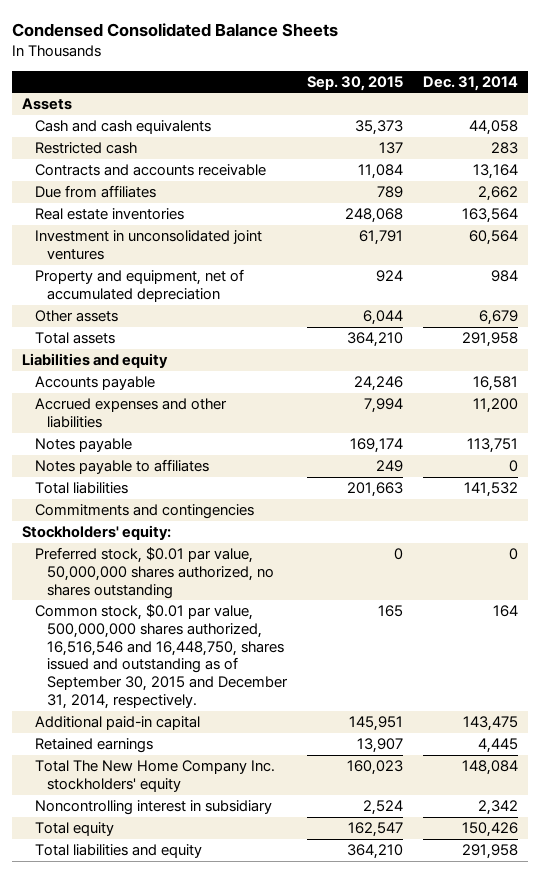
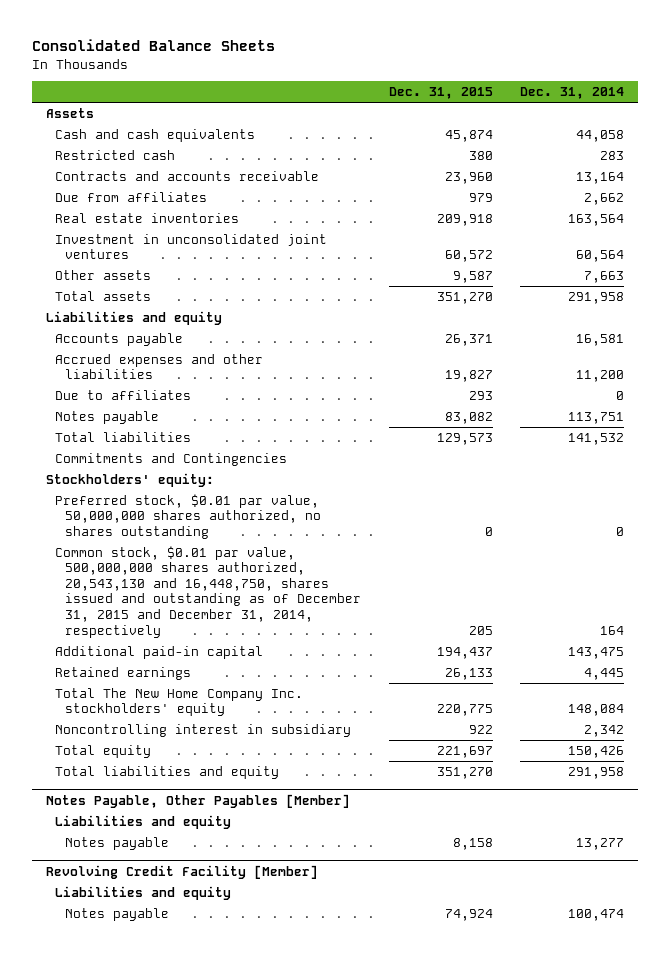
[12,22,339,37] Condensed Consolidated Balance Sheets -> [31,39,275,52] Consolidated Balance Sheets
[306,75,403,91] Sep. 30, 2015 -> none
none -> [388,87,493,100] Dec. 31, 2015
[34,269,244,302] Property and equipment, net of accumulated depreciation -> none
[478,310,518,326] 6,679 -> [584,270,625,283] 7,663
none -> [55,389,192,400] Due to affiliates
[34,459,209,475] Notes payable to affiliates -> none
[34,504,254,520] Commitments and contingencies -> [55,452,288,466] Commitments and Contingencies
[34,604,289,709] Common stock, $0.01 par value, 500,000,000 shares authorized, 16,516,546 and 16,448,750, shares issued and outstanding as of September 30, 2015 and December 31, 2014, respectively. -> [55,545,362,638] Common stock, $0.01 par value, 500,000,000 shares authorized, 20,543,130 and 16,448,750, shares issued and outstanding as of December 31, 2015 and December 31, 2014, respectively
none -> [45,793,350,808] Notes Payable, Other Payables [Member]
none -> [55,814,232,829] Liabilities and equity
none -> [65,836,170,850] Notes payable
none -> [45,864,318,879] Revolving Credit Facility [Member]
none -> [55,885,232,900] Liabilities and equity
none -> [65,907,170,921] Notes payable

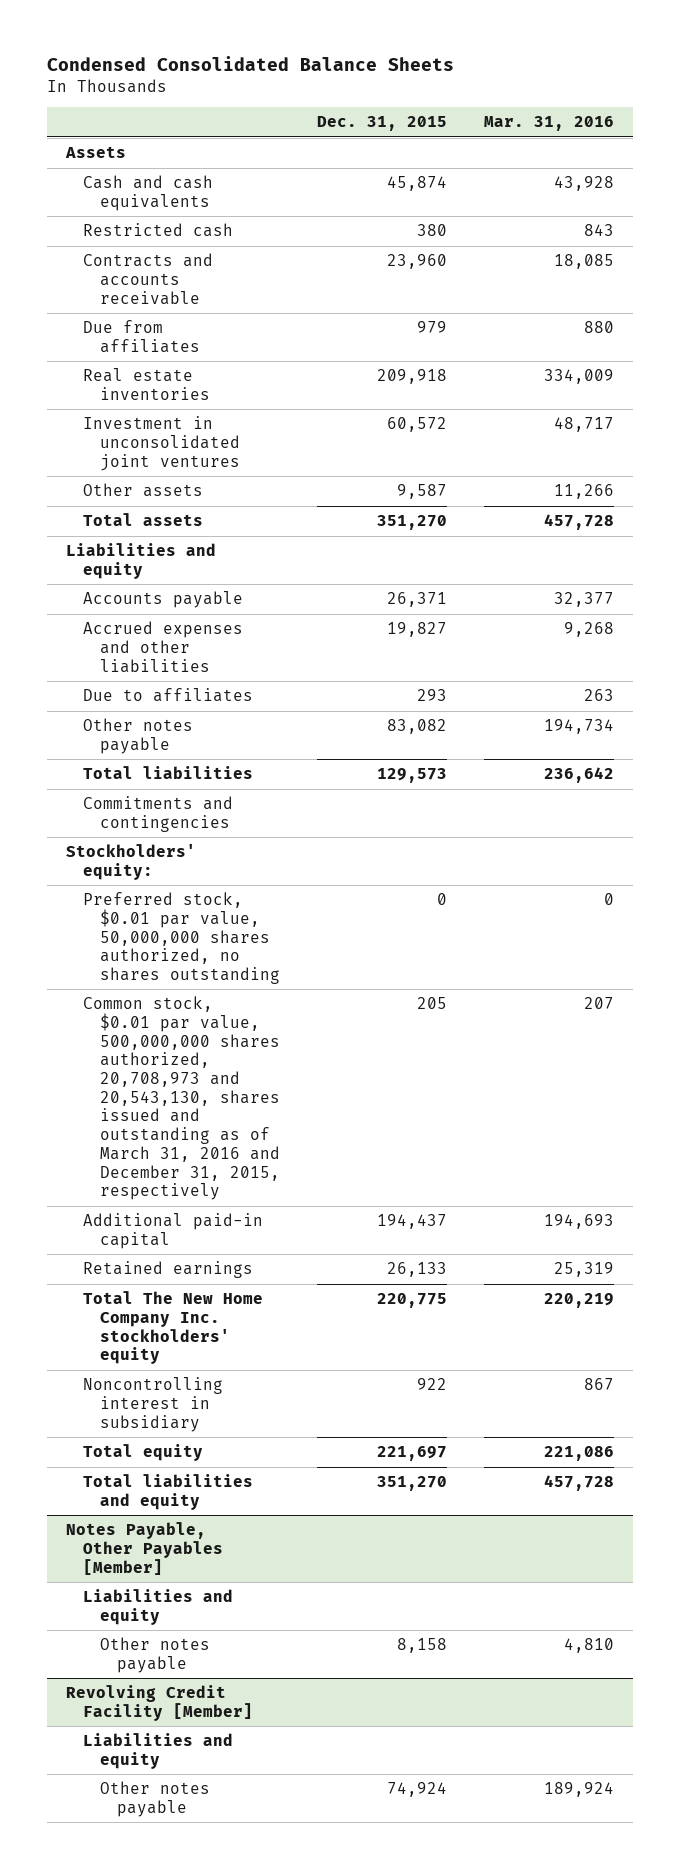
[31,39,275,52] Consolidated Balance Sheets -> [47,56,455,72] Condensed Consolidated Balance Sheets
[520,87,625,100] Dec. 31, 2014 -> none
none -> [484,116,615,132] Mar. 31, 2016
[55,410,160,424] Notes payable -> [82,718,193,754] Other notes payable
[55,452,288,466] Commitments and Contingencies -> [82,796,233,832] Commitments and contingencies
[55,545,362,638] Common stock, $0.01 par value, 500,000,000 shares authorized, 20,543,130 and 16,448,750, shares issued and outstanding as of December 31, 2015 and December 31, 2014, respectively -> [82,996,281,1201] Common stock, $0.01 par value, 500,000,000 shares authorized, 20,708,973 and 20,543,130, shares issued and outstanding as of March 31, 2016 and December 31, 2015, respectively
[65,836,170,850] Notes payable -> [100,1637,211,1673] Other notes payable
[65,907,170,921] Notes payable -> [100,1781,211,1817] Other notes payable

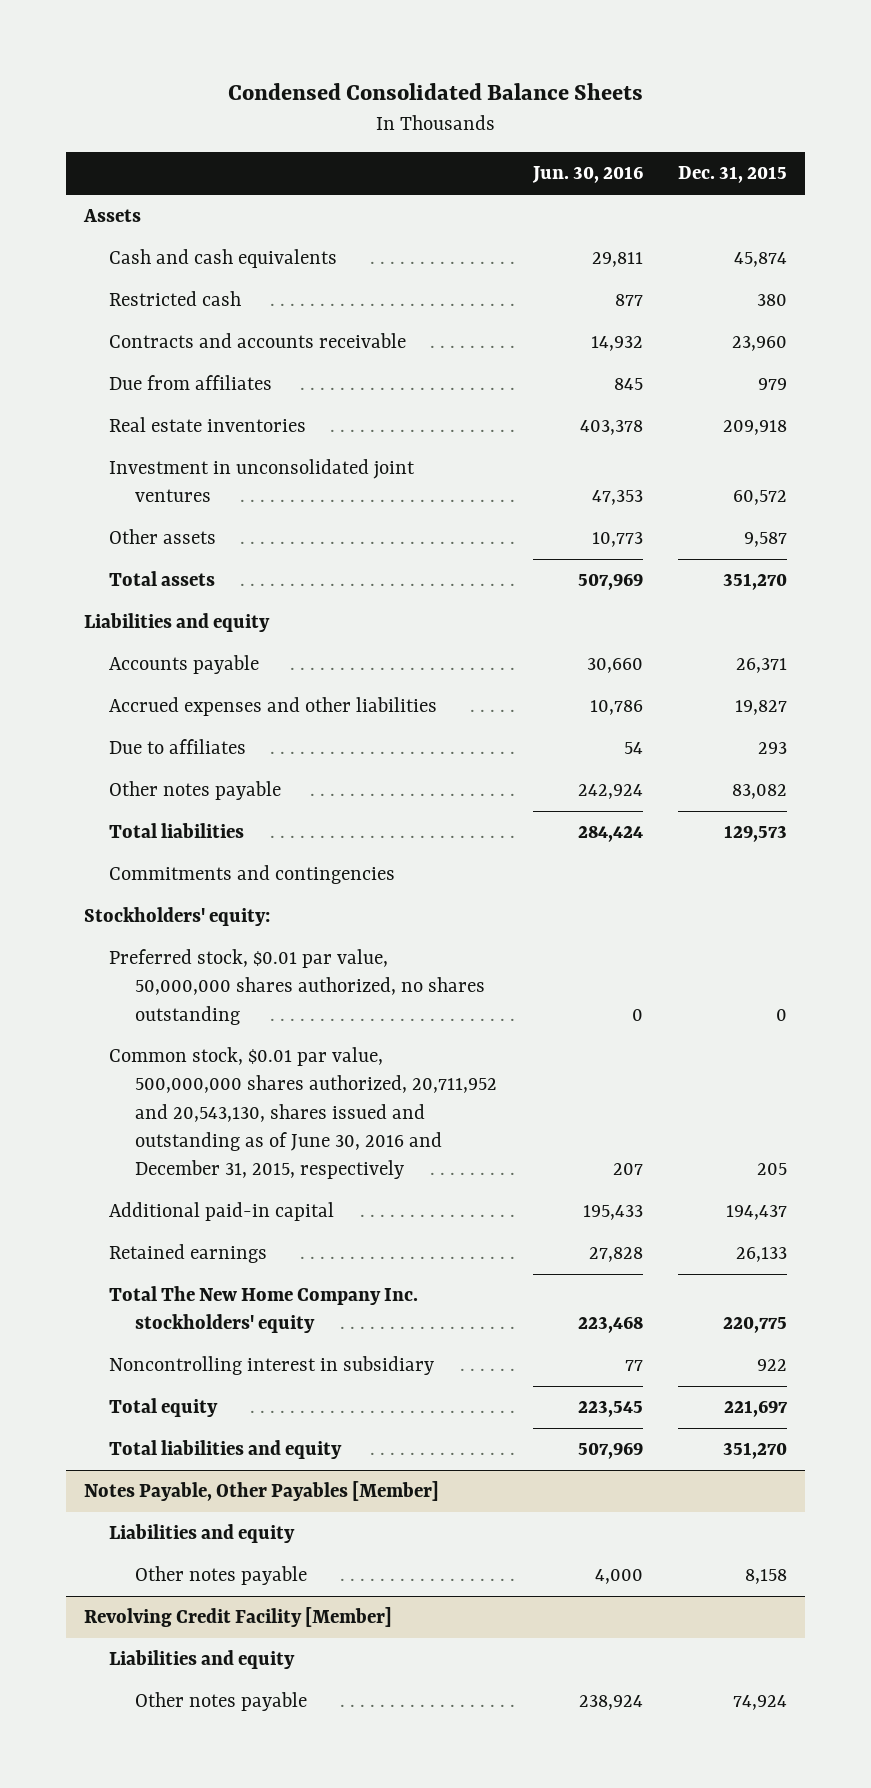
[484,116,615,132] Mar. 31, 2016 -> none
none -> [531,166,643,184] Jun. 30, 2016
[82,996,281,1201] Common stock, $0.01 par value, 500,000,000 shares authorized, 20,708,973 and 20,543,130, shares issued and outstanding as of March 31, 2016 and December 31, 2015, respectively -> [109,1047,497,1180] Common stock, $0.01 par value, 500,000,000 shares authorized, 20,711,952 and 20,543,130, shares issued and outstanding as of June 30, 2016 and December 31, 2015, respectively

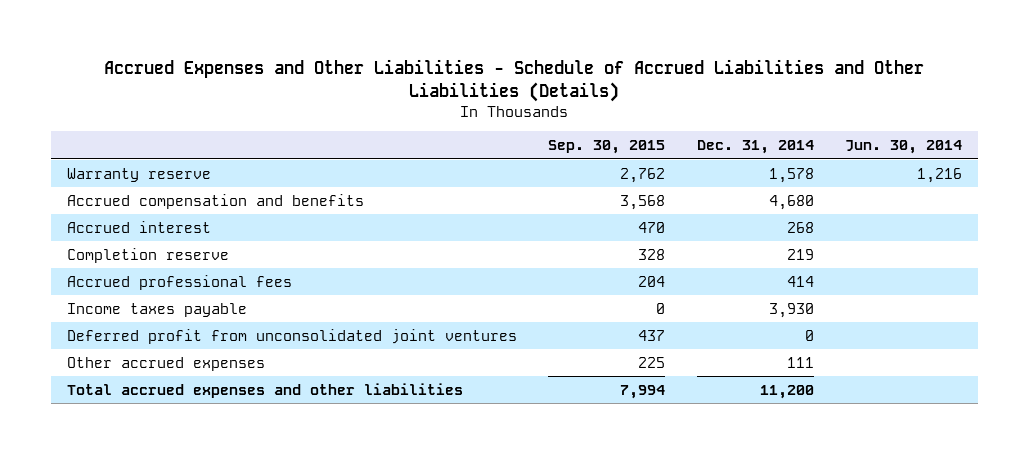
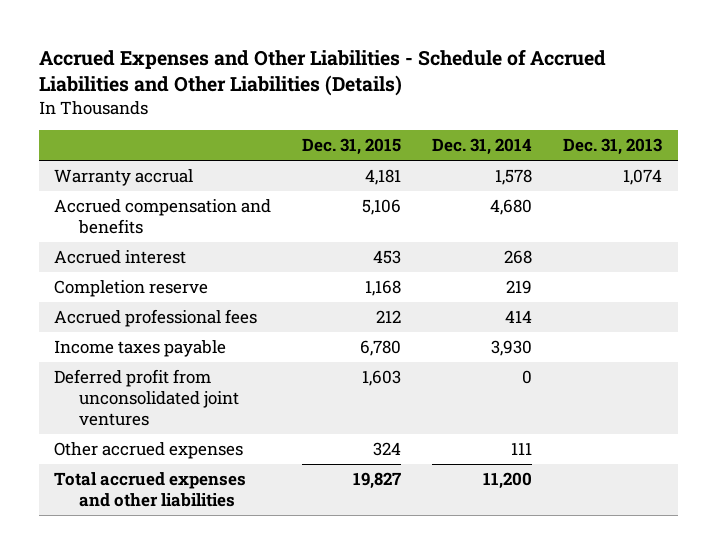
[548,140,666,155] Sep. 30, 2015 -> none
[845,140,963,155] Jun. 30, 2014 -> none
none -> [302,138,402,156] Dec. 31, 2015
none -> [563,138,663,156] Dec. 31, 2013
[66,167,211,182] Warranty reserve -> [54,169,194,187] Warranty accrual

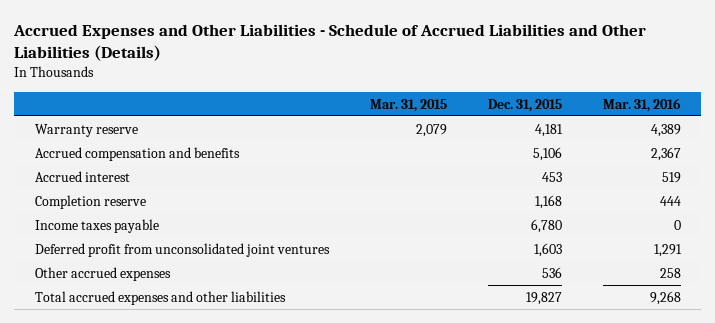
[432,138,533,156] Dec. 31, 2014 -> none
[563,138,663,156] Dec. 31, 2013 -> none
none -> [369,98,447,112] Mar. 31, 2015
none -> [602,97,681,112] Mar. 31, 2016
[54,169,194,187] Warranty accrual -> [34,123,138,137] Warranty reserve
[54,309,258,328] Accrued professional fees -> none
[373,442,402,457] 324 -> [541,266,562,278] 536

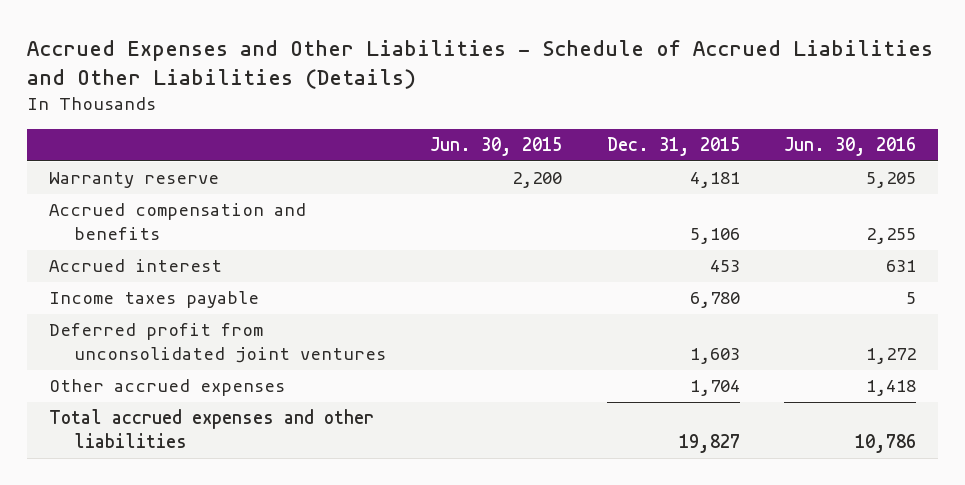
[369,98,447,112] Mar. 31, 2015 -> none
[602,97,681,112] Mar. 31, 2016 -> none
none -> [430,137,563,157] Jun. 30, 2015
none -> [784,137,917,157] Jun. 30, 2016
[34,194,146,209] Completion reserve -> none
[541,266,562,278] 536 -> [689,380,740,397] 1,704

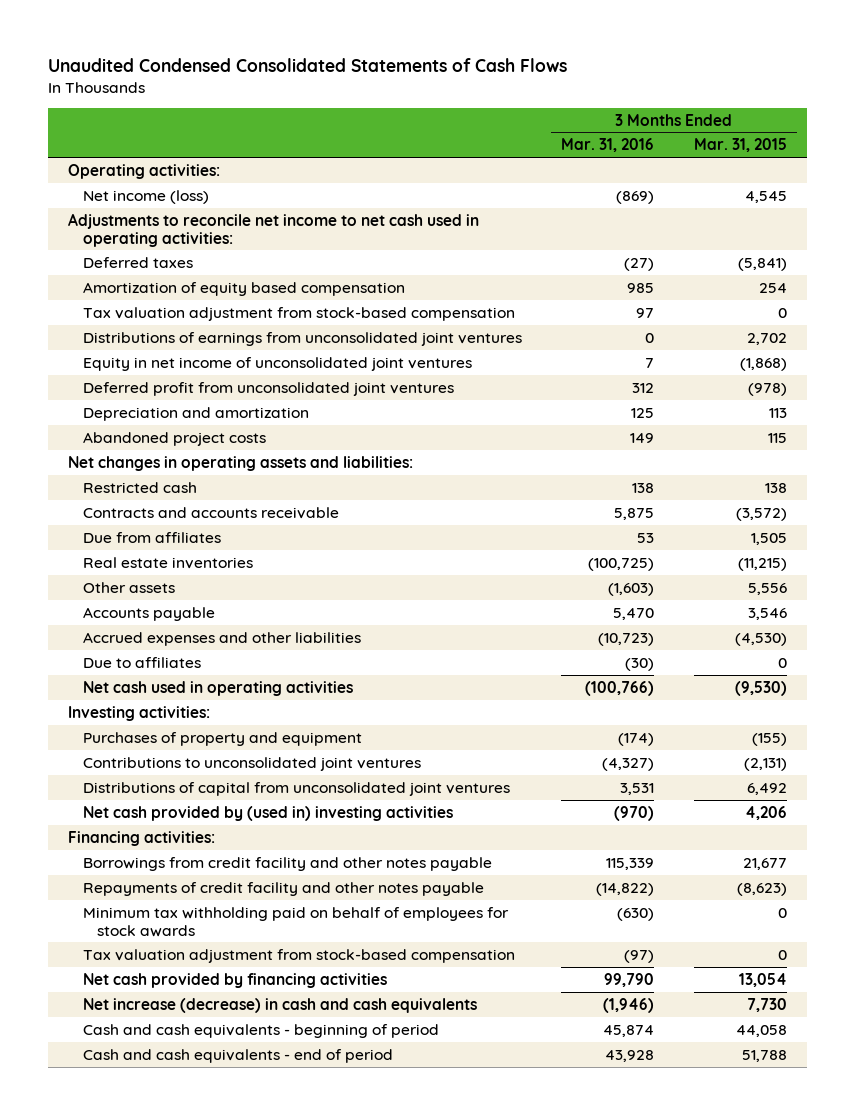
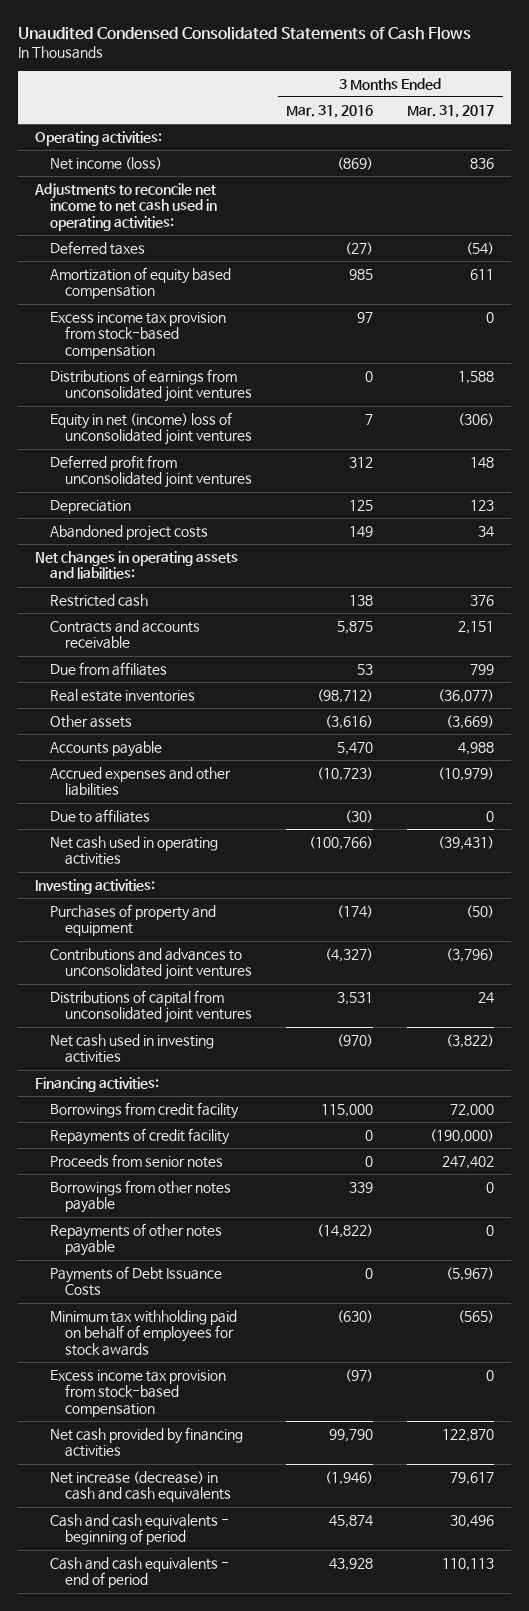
[693,138,787,153] Mar. 31, 2015 -> none
none -> [407,104,495,118] Mar. 31, 2017
[82,306,515,321] Tax valuation adjustment from stock-based compensation -> [49,311,226,359] Excess income tax provision from stock-based compensation
[82,356,472,371] Equity in net income of unconsolidated joint ventures -> [49,411,253,446] Equity in net (income) loss of unconsolidated joint ventures
[82,406,309,421] Depreciation and amortization -> [49,499,131,514] Depreciation
[588,557,655,571] (100,725) -> [317,688,374,703] (98,712)
[608,582,655,596] (1,603) -> [325,714,374,729] (3,616)
[82,756,421,771] Contributions to unconsolidated joint ventures -> [49,947,253,981] Contributions and advances to unconsolidated joint ventures
[82,805,453,821] Net cash provided by (used in) investing activities -> [49,1033,214,1064] Net cash used in investing activities
none -> [49,1101,239,1119] Borrowings from credit facility
none -> [49,1127,230,1145] Repayments of credit facility
none -> [49,1153,223,1168] Proceeds from senior notes
[82,856,492,871] Borrowings from credit facility and other notes payable -> [49,1179,231,1214] Borrowings from other notes payable
[606,857,655,870] 115,339 -> [349,1181,374,1193] 339
[82,881,484,896] Repayments of credit facility and other notes payable -> [49,1222,222,1257] Repayments of other notes payable
none -> [49,1265,222,1297] Payments of Debt Issuance Costs
[82,948,515,963] Tax valuation adjustment from stock-based compensation -> [49,1369,226,1417] Excess income tax provision from stock-based compensation

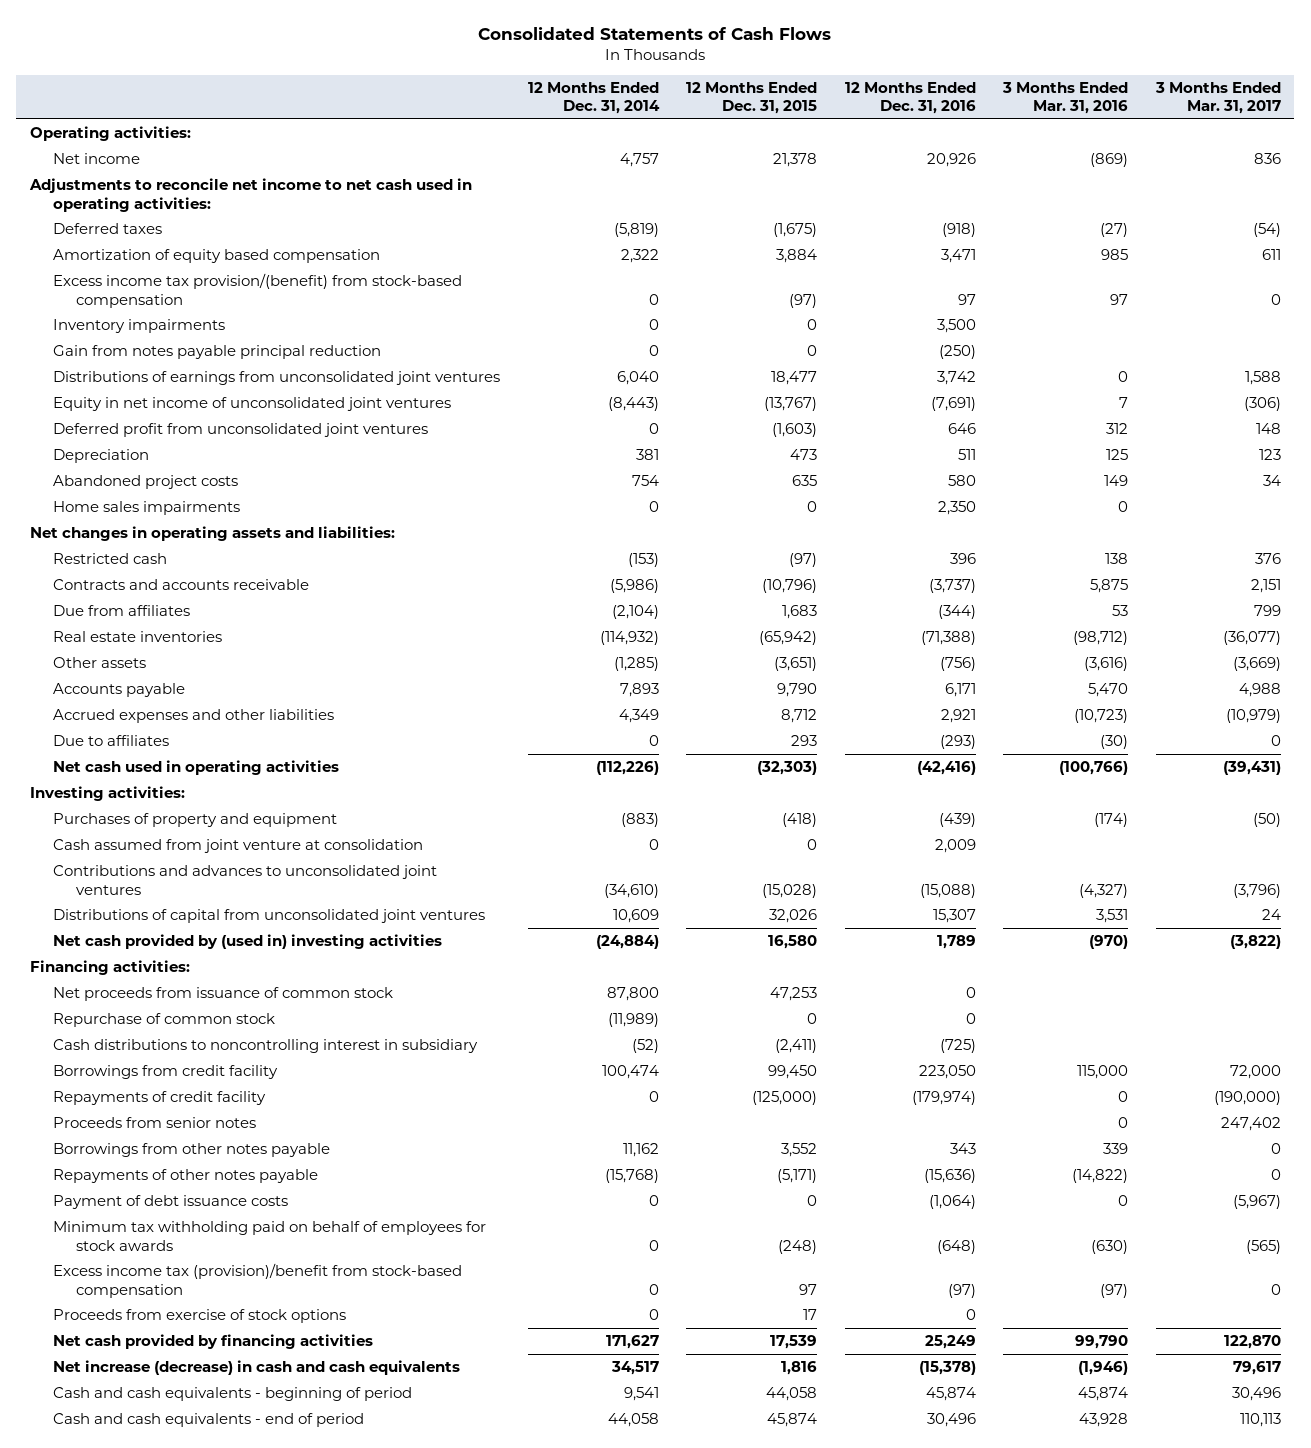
[17,25,471,40] Unaudited Condensed Consolidated Statements of Cash Flows -> [478,26,832,40] Consolidated Statements of Cash Flows
none -> [527,81,660,115] 12 Months Ended Dec. 31, 2014
none -> [686,81,818,115] 12 Months Ended Dec. 31, 2015
none -> [844,81,976,115] 12 Months Ended Dec. 31, 2016
[49,156,162,170] Net income (loss) -> [53,152,141,164] Net income
[49,311,226,359] Excess income tax provision from stock-based compensation -> [53,272,463,308] Excess income tax provision/(benefit) from stock-based compensation
none -> [53,318,226,333] Inventory impairments
none -> [53,344,382,359] Gain from notes payable principal reduction
[49,411,253,446] Equity in net (income) loss of unconsolidated joint ventures -> [53,396,452,411] Equity in net income of unconsolidated joint ventures
none -> [53,500,241,515] Home sales impairments
none -> [53,838,424,853] Cash assumed from joint venture at consolidation
[49,1033,214,1064] Net cash used in investing activities -> [53,933,443,949] Net cash provided by (used in) investing activities
none -> [53,986,394,1001] Net proceeds from issuance of common stock
none -> [53,1012,276,1027] Repurchase of common stock
none -> [53,1038,479,1053] Cash distributions to noncontrolling interest in subsidiary
[49,1265,222,1297] Payments of Debt Issuance Costs -> [53,1194,289,1209] Payment of debt issuance costs
[49,1369,226,1417] Excess income tax provision from stock-based compensation -> [53,1262,463,1298] Excess income tax (provision)/benefit from stock-based compensation
none -> [53,1308,347,1323] Proceeds from exercise of stock options

